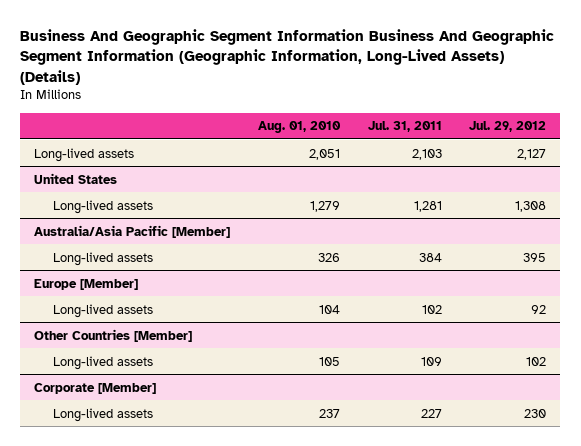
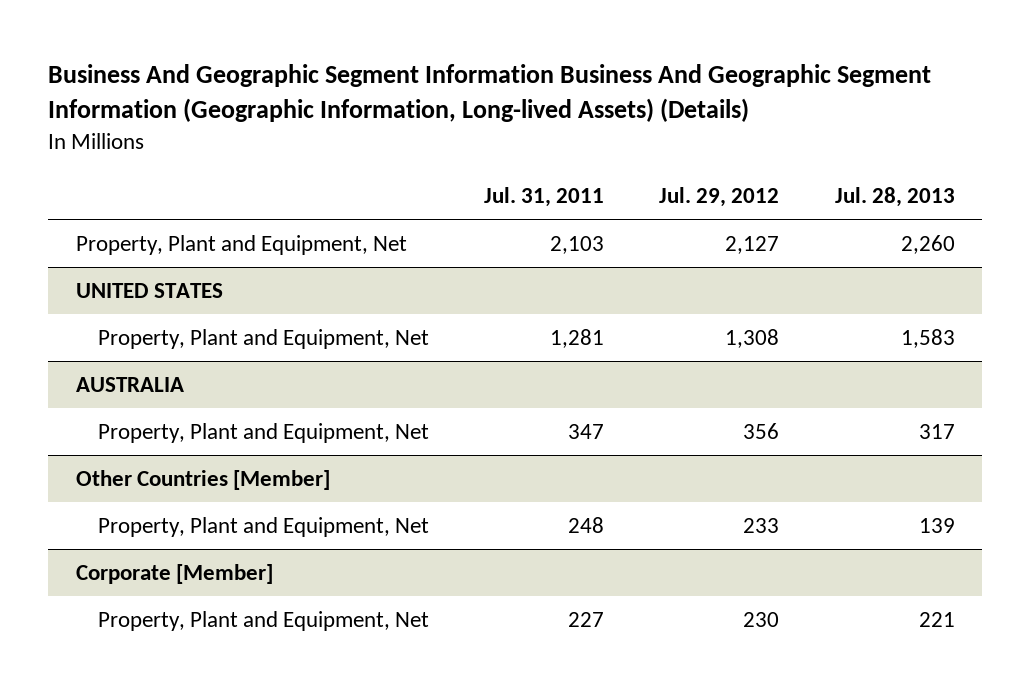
[20,28,555,85] Business And Geographic Segment Information Business And Geographic Segment Information (Geographic Information, Long-Lived Assets) (Details) -> [47,64,931,123] Business And Geographic Segment Information Business And Geographic Segment Information (Geographic Information, Long-lived Assets) (Details)
[258,121,342,134] Aug. 01, 2010 -> none
none -> [834,186,955,207] Jul. 28, 2013
[34,224,231,238] Australia/Asia Pacific [Member] -> none
[53,251,154,266] Long-lived assets -> none
[34,278,139,290] Europe [Member] -> none
[53,303,154,318] Long-lived assets -> none
[34,147,135,162] Long-lived assets -> [75,235,407,256] Property, Plant and Equipment, Net
[34,172,118,184] United States -> [75,283,223,299] UNITED STATES
[53,199,154,214] Long-lived assets -> [97,329,429,350] Property, Plant and Equipment, Net
none -> [75,377,184,393] AUSTRALIA
none -> [97,423,429,444] Property, Plant and Equipment, Net
[53,355,154,370] Long-lived assets -> none
none -> [97,517,429,538] Property, Plant and Equipment, Net
[53,407,154,422] Long-lived assets -> [97,611,429,632] Property, Plant and Equipment, Net

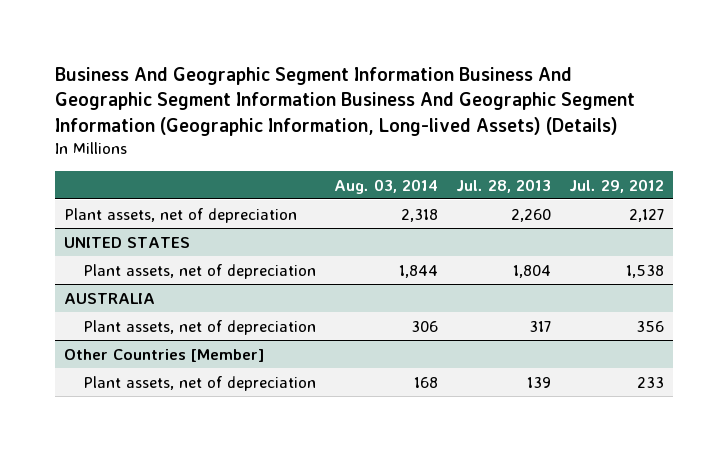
[47,64,931,123] Business And Geographic Segment Information Business And Geographic Segment Information (Geographic Information, Long-lived Assets) (Details) -> [54,66,635,136] Business And Geographic Segment Information Business And Geographic Segment Information Business And Geographic Segment Information (Geographic Information, Long-lived Assets) (Details)
[484,186,605,207] Jul. 31, 2011 -> none
none -> [334,178,439,194] Aug. 03, 2014
[75,235,407,256] Property, Plant and Equipment, Net -> [63,207,297,223] Plant assets, net of depreciation
[97,329,429,350] Property, Plant and Equipment, Net -> [83,263,317,279] Plant assets, net of depreciation
[725,329,780,349] 1,308 -> [626,264,665,278] 1,538
[900,329,955,349] 1,583 -> [513,264,552,278] 1,804
[97,423,429,444] Property, Plant and Equipment, Net -> [83,319,317,335] Plant assets, net of depreciation
[75,564,273,585] Corporate [Member] -> none
[97,611,429,632] Property, Plant and Equipment, Net -> none
[97,517,429,538] Property, Plant and Equipment, Net -> [83,375,317,391] Plant assets, net of depreciation

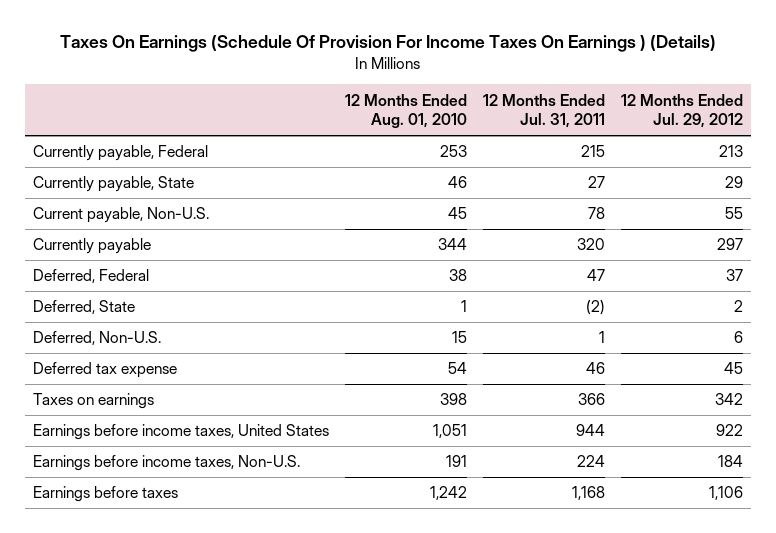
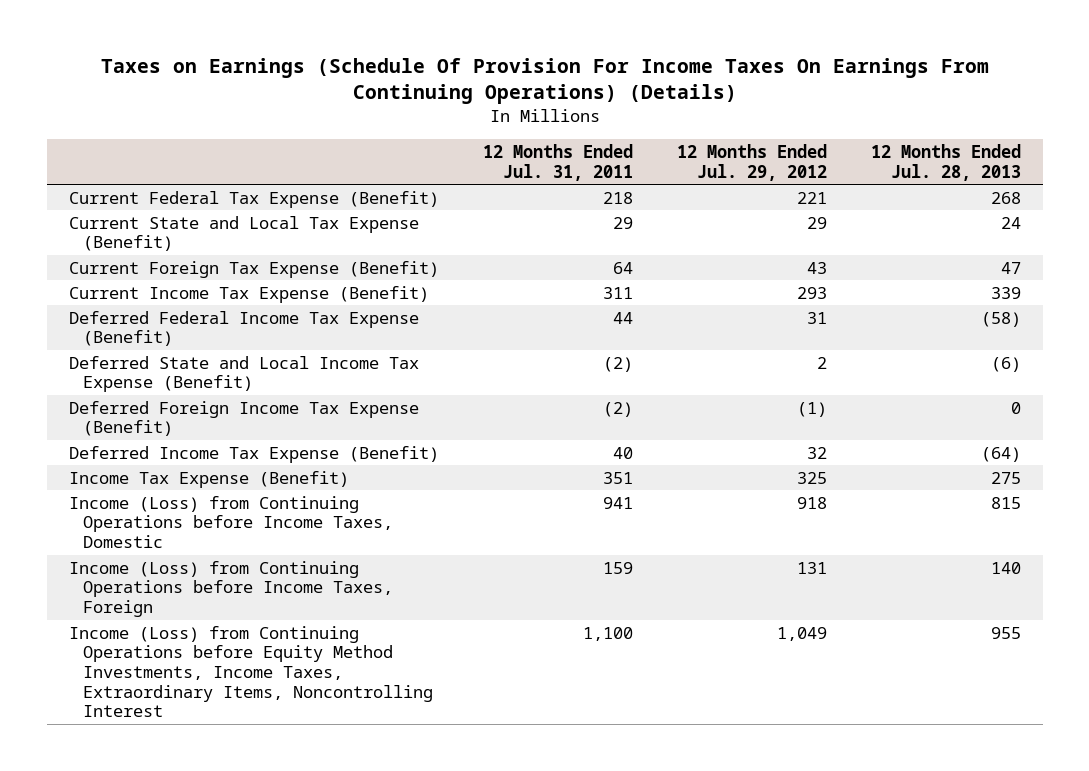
[59,35,716,53] Taxes On Earnings (Schedule Of Provision For Income Taxes On Earnings ) (Details) -> [100,58,989,105] Taxes on Earnings (Schedule Of Provision For Income Taxes On Earnings From Continuing Operations) (Details)
[344,93,467,129] 12 Months Ended Aug. 01, 2010 -> none
none -> [870,143,1021,181] 12 Months Ended Jul. 28, 2013
[32,145,208,162] Currently payable, Federal -> none
[32,176,194,193] Currently payable, State -> none
[32,207,209,224] Current payable, Non-U.S. -> none
[32,238,151,255] Currently payable -> none
[32,331,161,346] Deferred, Non-U.S. -> none
[32,393,154,410] Taxes on earnings -> none
[32,486,178,503] Earnings before taxes -> none
none -> [68,190,439,208] Current Federal Tax Expense (Benefit)
none -> [68,215,419,252] Current State and Local Tax Expense (Benefit)
none -> [68,260,439,278] Current Foreign Tax Expense (Benefit)
none -> [68,285,429,303] Current Income Tax Expense (Benefit)
[32,269,149,284] Deferred, Federal -> [68,310,419,347] Deferred Federal Income Tax Expense (Benefit)
[586,269,605,282] 47 -> [612,311,633,324] 44
[726,269,744,282] 37 -> [806,311,827,324] 31
[32,300,135,315] Deferred, State -> [68,355,419,393] Deferred State and Local Income Tax Expense (Benefit)
none -> [68,400,419,437] Deferred Foreign Income Tax Expense (Benefit)
[32,362,177,379] Deferred tax expense -> [68,445,439,463] Deferred Income Tax Expense (Benefit)
[585,362,605,375] 46 -> [612,446,633,459] 40
[724,362,744,375] 45 -> [806,446,827,459] 32
none -> [68,470,349,488] Income Tax Expense (Benefit)
[32,424,329,441] Earnings before income taxes, United States -> [68,495,394,549] Income (Loss) from Continuing Operations before Income Taxes, Domestic
[575,424,605,437] 944 -> [602,496,633,509] 941
[716,424,744,437] 922 -> [796,496,827,509] 918
[32,455,300,472] Earnings before income taxes, Non-U.S. -> [68,560,394,618] Income (Loss) from Continuing Operations before Income Taxes, Foreign
[576,455,605,468] 224 -> [602,561,633,574] 159
[718,455,744,468] 184 -> [796,561,827,574] 131
none -> [68,625,434,718] Income (Loss) from Continuing Operations before Equity Method Investments, Income Taxes, Extraordinary Items, Noncontrolling Interest

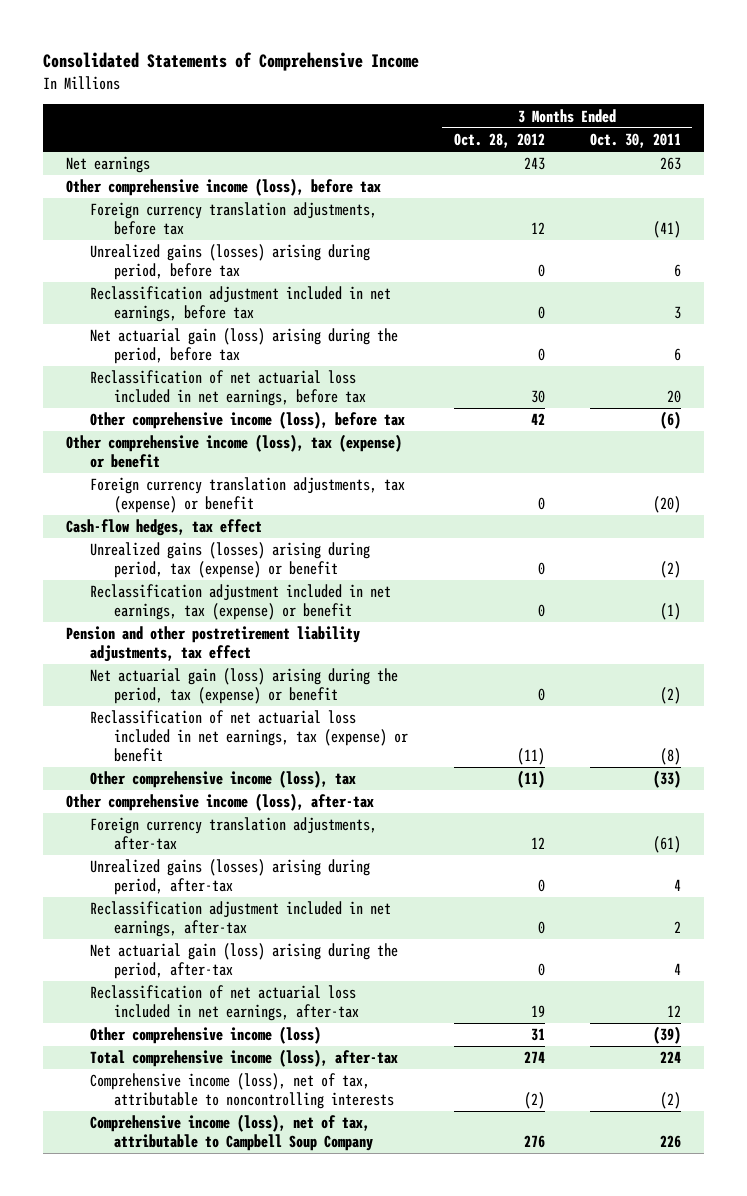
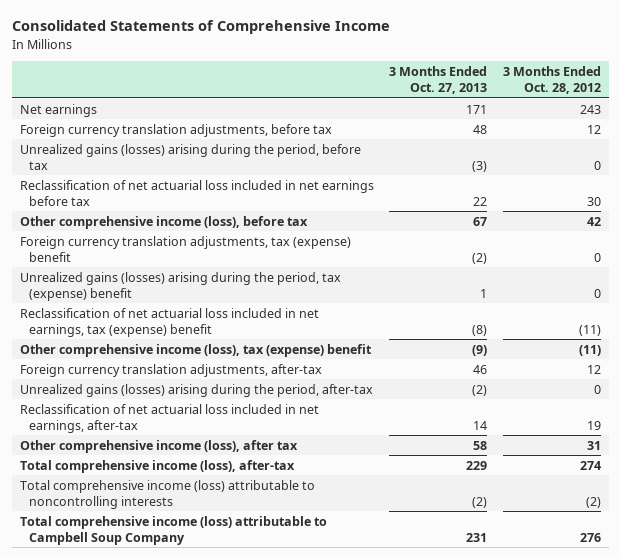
[590,132,682,148] Oct. 30, 2011 -> none
none -> [389,66,488,94] 3 Months Ended Oct. 27, 2013
[65,178,381,197] Other comprehensive income (loss), before tax -> none
[89,286,391,323] Reclassification adjustment included in net earnings, before tax -> none
[89,328,398,365] Net actuarial gain (loss) arising during the period, before tax -> none
[89,244,370,281] Unrealized gains (losses) arising during period, before tax -> [19,143,361,170] Unrealized gains (losses) arising during the period, before tax
[89,370,367,407] Reclassification of net actuarial loss included in net earnings, before tax -> [19,179,374,206] Reclassification of net actuarial loss included in net earnings before tax
[65,434,402,469] Other comprehensive income (loss), tax (expense) or benefit -> none
[65,519,262,537] Cash-flow hedges, tax effect -> none
[89,584,391,621] Reclassification adjustment included in net earnings, tax (expense) or benefit -> none
[65,626,360,663] Pension and other postretirement liability adjustments, tax effect -> none
[89,668,398,705] Net actuarial gain (loss) arising during the period, tax (expense) or benefit -> none
[65,793,374,812] Other comprehensive income (loss), after-tax -> none
[89,477,405,514] Foreign currency translation adjustments, tax (expense) or benefit -> [19,235,351,262] Foreign currency translation adjustments, tax (expense) benefit
[89,542,370,579] Unrealized gains (losses) arising during period, tax (expense) or benefit -> [19,271,341,301] Unrealized gains (losses) arising during the period, tax (expense) benefit
[89,710,409,762] Reclassification of net actuarial loss included in net earnings, tax (expense) or benefit -> [19,307,319,337] Reclassification of net actuarial loss included in net earnings, tax (expense) benefit
[89,770,356,789] Other comprehensive income (loss), tax -> [19,343,372,357] Other comprehensive income (loss), tax (expense) benefit
[89,901,391,938] Reclassification adjustment included in net earnings, after-tax -> none
[89,943,398,980] Net actuarial gain (loss) arising during the period, after-tax -> none
[89,859,370,896] Unrealized gains (losses) arising during period, after-tax -> [19,383,373,397] Unrealized gains (losses) arising during the period, after-tax
[89,1026,321,1045] Other comprehensive income (loss) -> [19,439,298,453] Other comprehensive income (loss), after tax
[89,1073,395,1110] Comprehensive income (loss), net of tax, attributable to noncontrolling interests -> [19,479,315,509] Total comprehensive income (loss) attributable to noncontrolling interests
[89,1114,374,1152] Comprehensive income (loss), net of tax, attributable to Campbell Soup Company -> [19,515,327,545] Total comprehensive income (loss) attributable to Campbell Soup Company

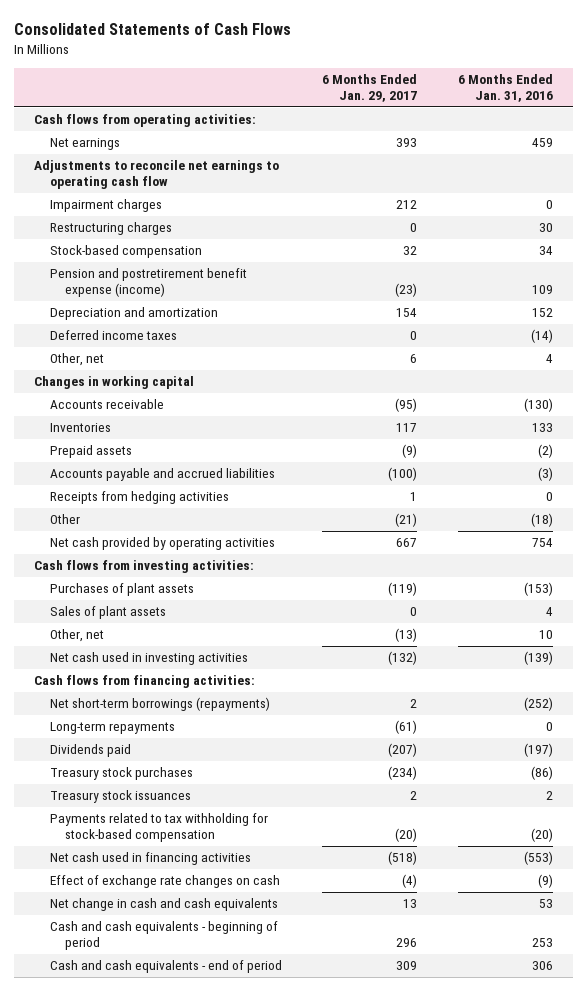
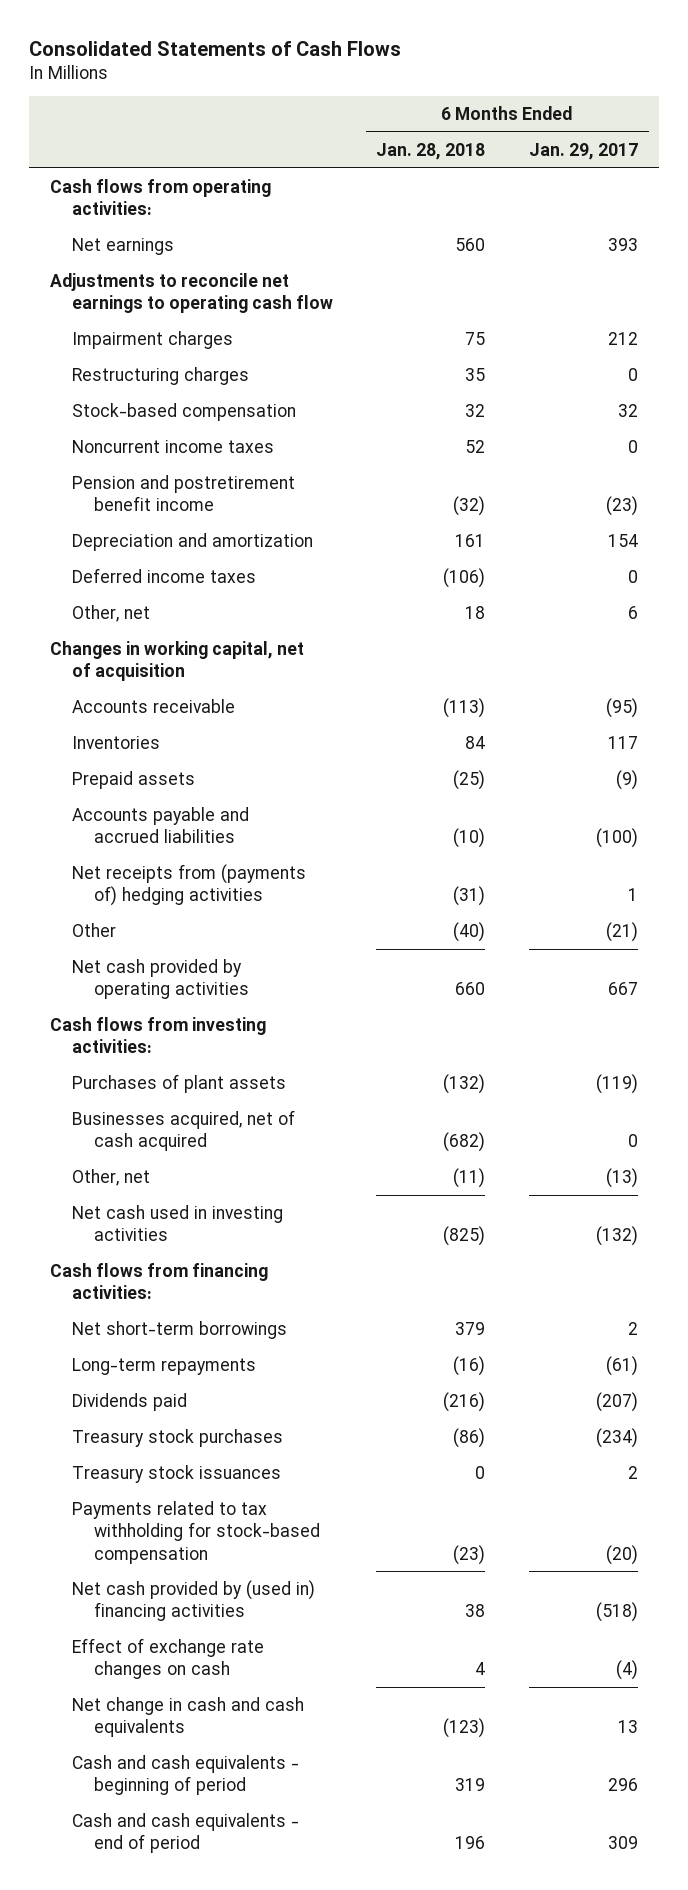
[457,73,553,102] 6 Months Ended Jan. 31, 2016 -> none
none -> [376,142,486,160] Jan. 28, 2018
none -> [72,440,275,454] Noncurrent income taxes
[49,268,247,298] Pension and postretirement benefit expense (income) -> [72,475,296,512] Pension and postretirement benefit income
[34,376,195,390] Changes in working capital -> [50,641,305,682] Changes in working capital, net of acquisition
[49,491,229,505] Receipts from hedging activities -> [72,864,307,907] Net receipts from (payments of) hedging activities
[49,606,166,620] Sales of plant assets -> none
none -> [72,1110,296,1152] Businesses acquired, net of cash acquired
[49,697,270,712] Net short-term borrowings (repayments) -> [72,1321,288,1340] Net short-term borrowings
[49,852,251,866] Net cash used in financing activities -> [72,1580,316,1622] Net cash provided by (used in) financing activities

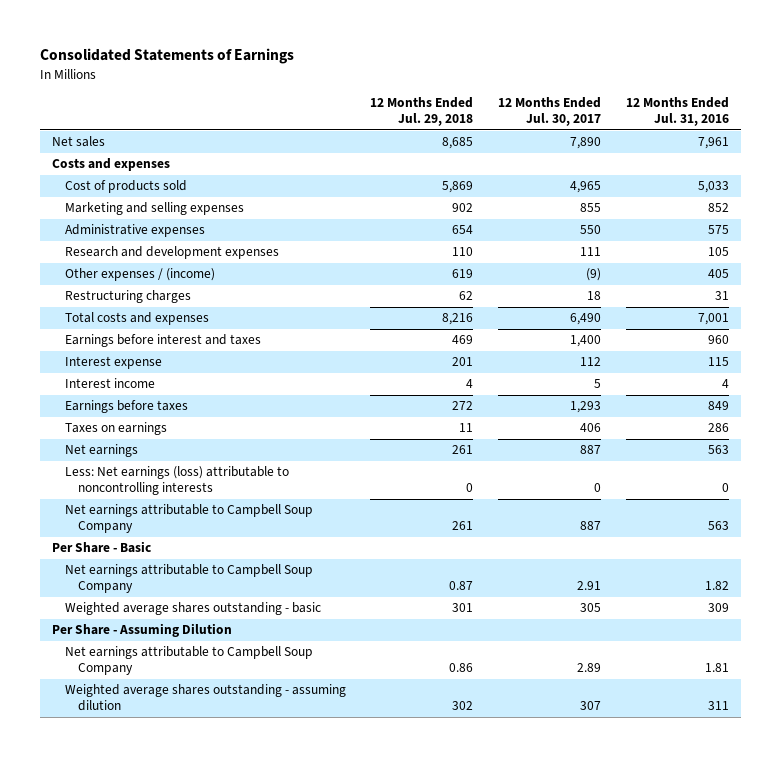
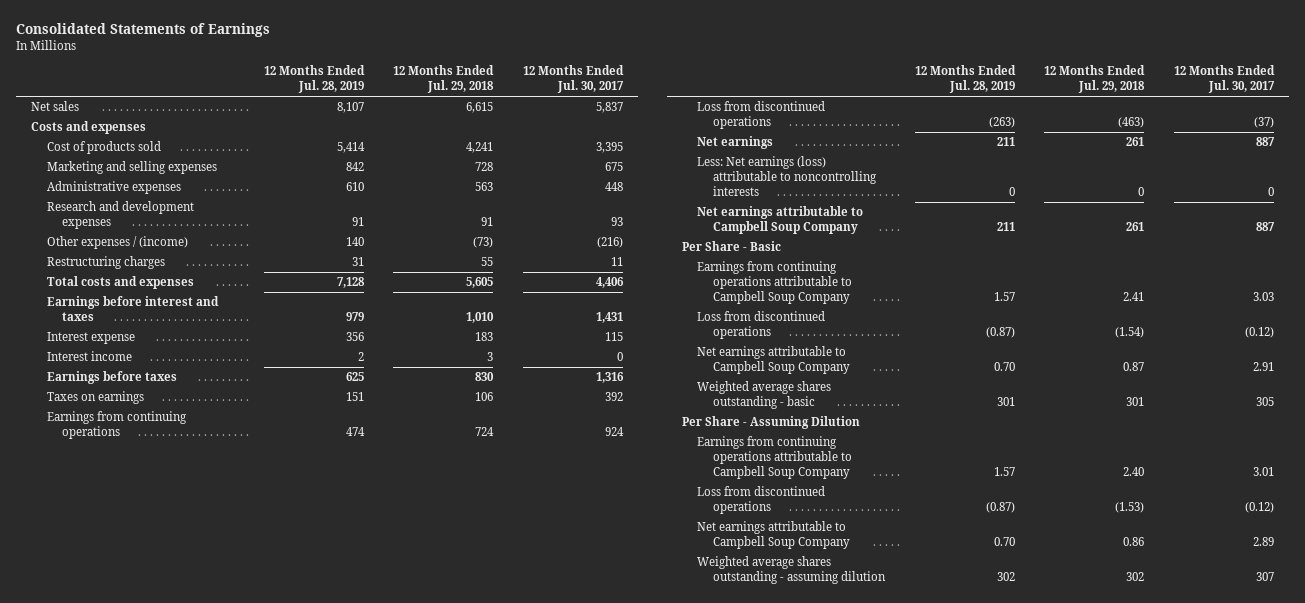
[625,97,729,127] 12 Months Ended Jul. 31, 2016 -> none
none -> [263,65,365,94] 12 Months Ended Jul. 28, 2019
[442,137,474,150] 8,685 -> [466,102,494,114] 6,615
[570,137,602,150] 7,890 -> [596,102,624,114] 5,837
[442,181,474,194] 5,869 -> [466,142,494,154] 4,241
[570,181,602,194] 4,965 -> [596,142,624,154] 3,395
[452,203,474,213] 902 -> [475,162,494,172] 728
[580,203,602,213] 855 -> [605,162,624,172] 675
[452,225,474,235] 654 -> [475,182,494,192] 563
[580,225,602,235] 550 -> [605,182,624,192] 448
[452,247,474,257] 110 -> [481,217,494,227] 91
[580,247,602,257] 111 -> [611,217,624,227] 93
[452,269,474,279] 619 -> [473,237,494,249] (73)
[586,268,602,282] (9) -> [597,237,624,249] (216)
[459,291,474,301] 62 -> [481,257,494,267] 55
[587,291,602,301] 18 -> [611,257,624,267] 11
[442,313,474,326] 8,216 -> [466,277,494,289] 5,605
[570,313,602,326] 6,490 -> [596,277,625,289] 4,406
[452,335,474,345] 469 -> [466,312,495,324] 1,010
[570,335,602,348] 1,400 -> [596,312,624,324] 1,431
[452,357,474,367] 201 -> [475,332,494,342] 183
[580,357,602,367] 112 -> [605,332,624,342] 115
[466,379,474,389] 4 -> [487,352,494,362] 3
[594,379,602,389] 5 -> [617,352,624,362] 0
[452,401,474,411] 272 -> [475,372,495,382] 830
[570,401,602,414] 1,293 -> [596,372,625,384] 1,316
[459,423,474,433] 11 -> [475,392,494,402] 106
[580,423,602,433] 406 -> [605,392,624,402] 392
none -> [46,411,187,440] Earnings from continuing operations
none -> [697,101,826,130] Loss from discontinued operations
none -> [697,261,852,305] Earnings from continuing operations attributable to Campbell Soup Company
none -> [697,311,826,340] Loss from discontinued operations
none -> [697,436,852,480] Earnings from continuing operations attributable to Campbell Soup Company
none -> [697,486,826,515] Loss from discontinued operations

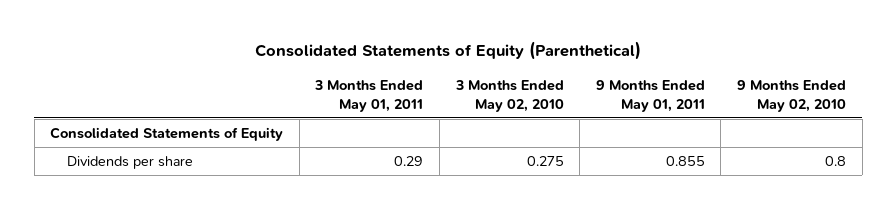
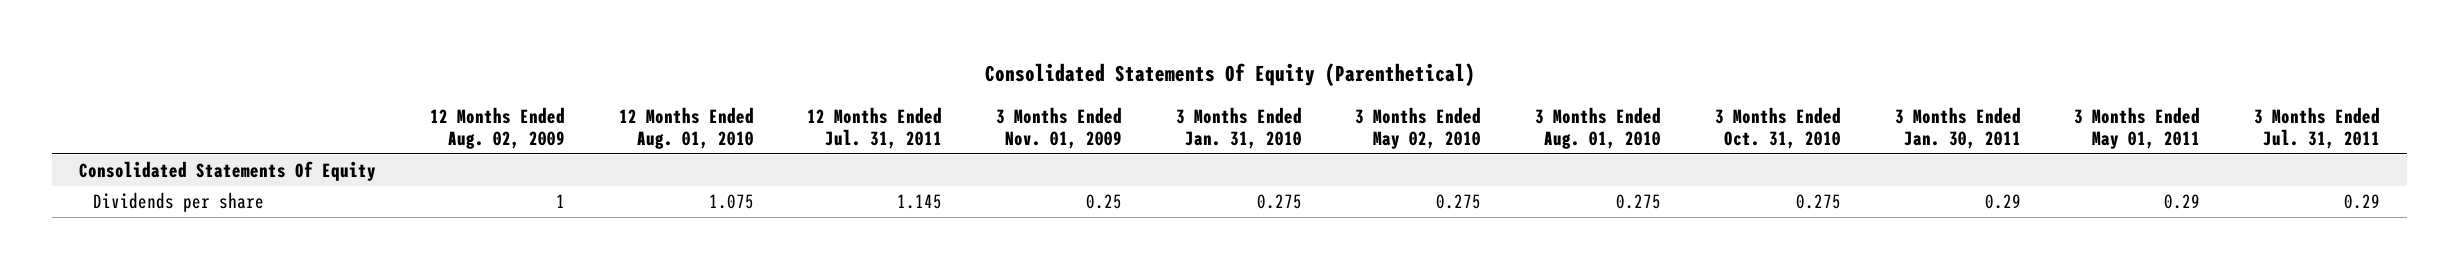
[255,41,642,61] Consolidated Statements of Equity (Parenthetical) -> [984,63,1475,87] Consolidated Statements Of Equity (Parenthetical)
[595,80,705,112] 9 Months Ended May 01, 2011 -> none
[737,80,847,112] 9 Months Ended May 02, 2010 -> none
none -> [429,106,565,149] 12 Months Ended Aug. 02, 2009
none -> [618,106,754,149] 12 Months Ended Aug. 01, 2010
none -> [807,106,943,149] 12 Months Ended Jul. 31, 2011
none -> [996,106,1123,149] 3 Months Ended Nov. 01, 2009
none -> [1175,106,1302,149] 3 Months Ended Jan. 31, 2010
none -> [1535,106,1662,149] 3 Months Ended Aug. 01, 2010
none -> [1714,106,1841,149] 3 Months Ended Oct. 31, 2010
none -> [1894,106,2021,149] 3 Months Ended Jan. 30, 2011
none -> [2254,106,2381,149] 3 Months Ended Jul. 31, 2011
[50,127,284,142] Consolidated Statements of Equity -> [79,161,377,182] Consolidated Statements Of Equity

